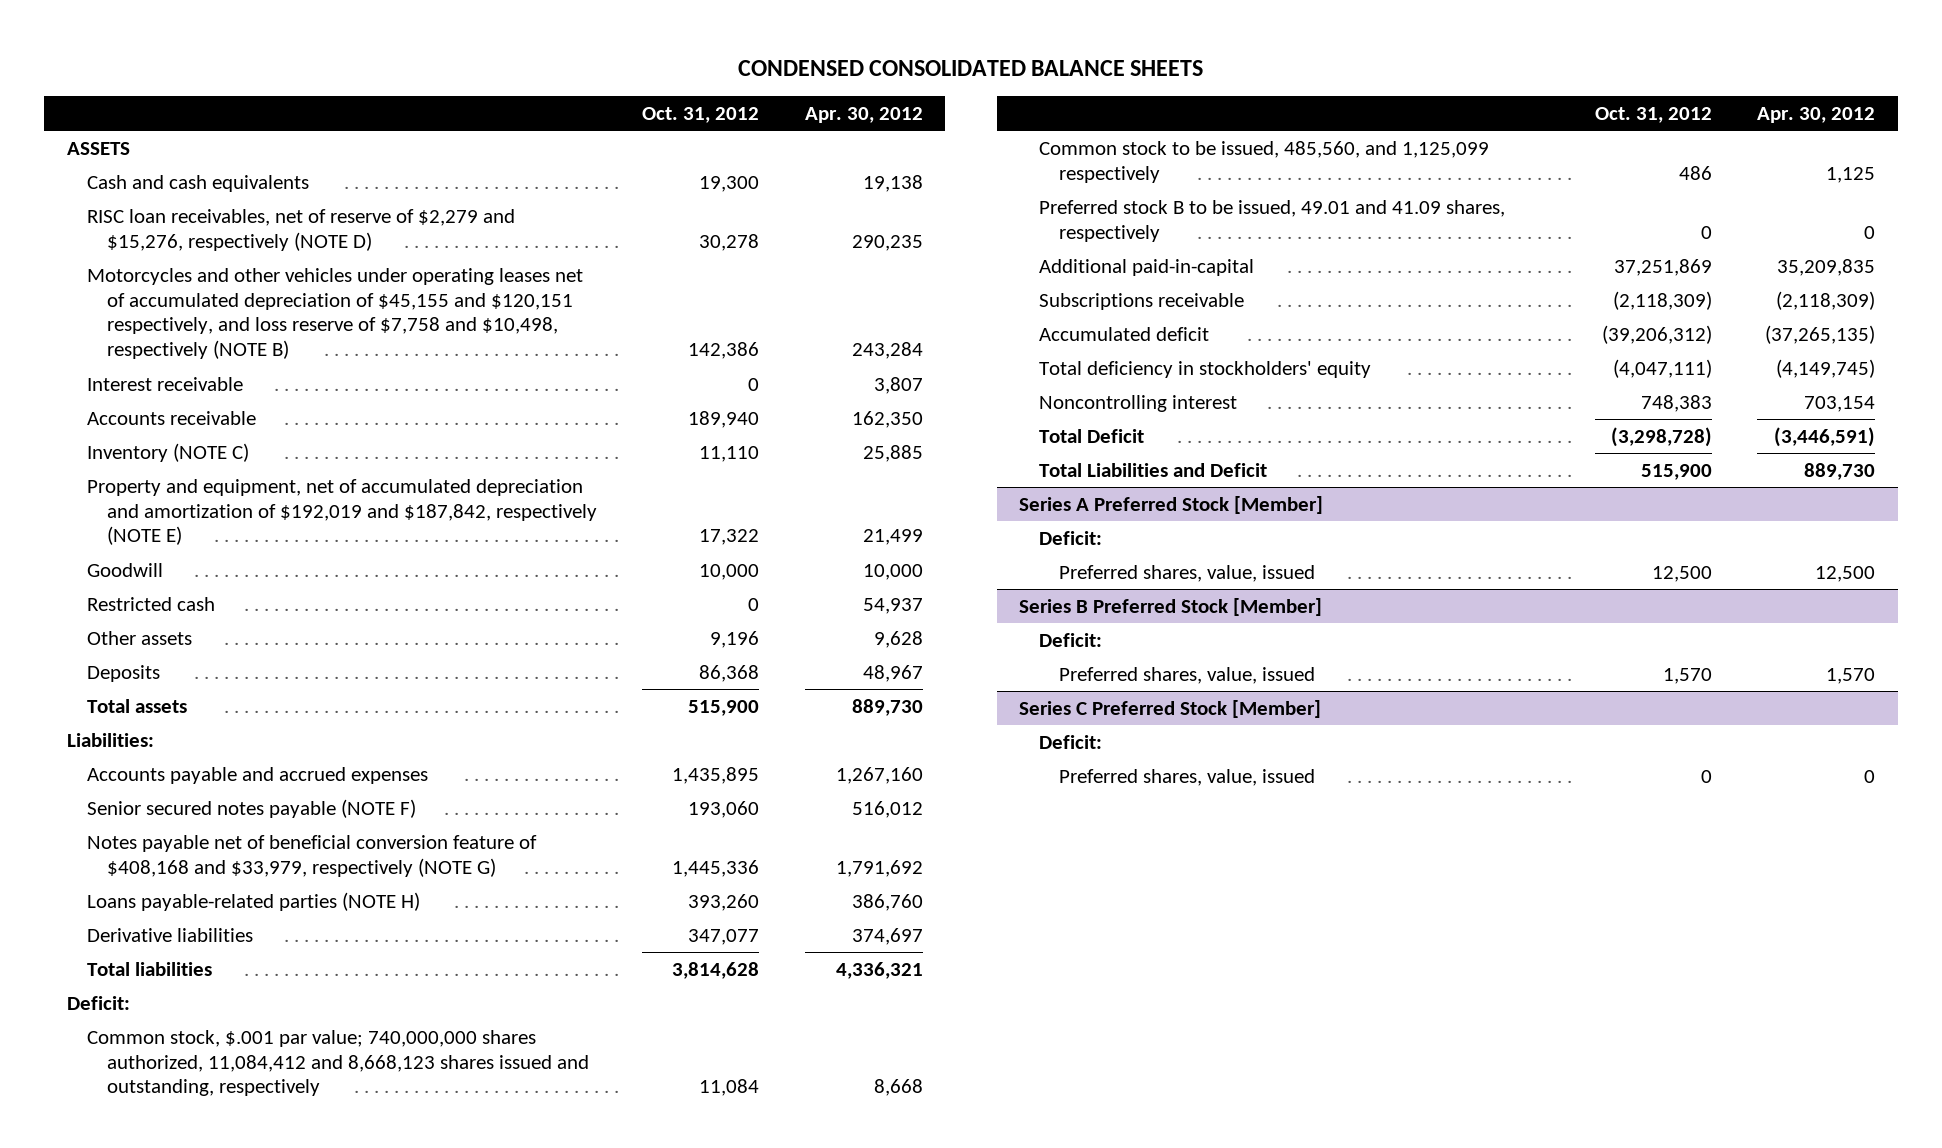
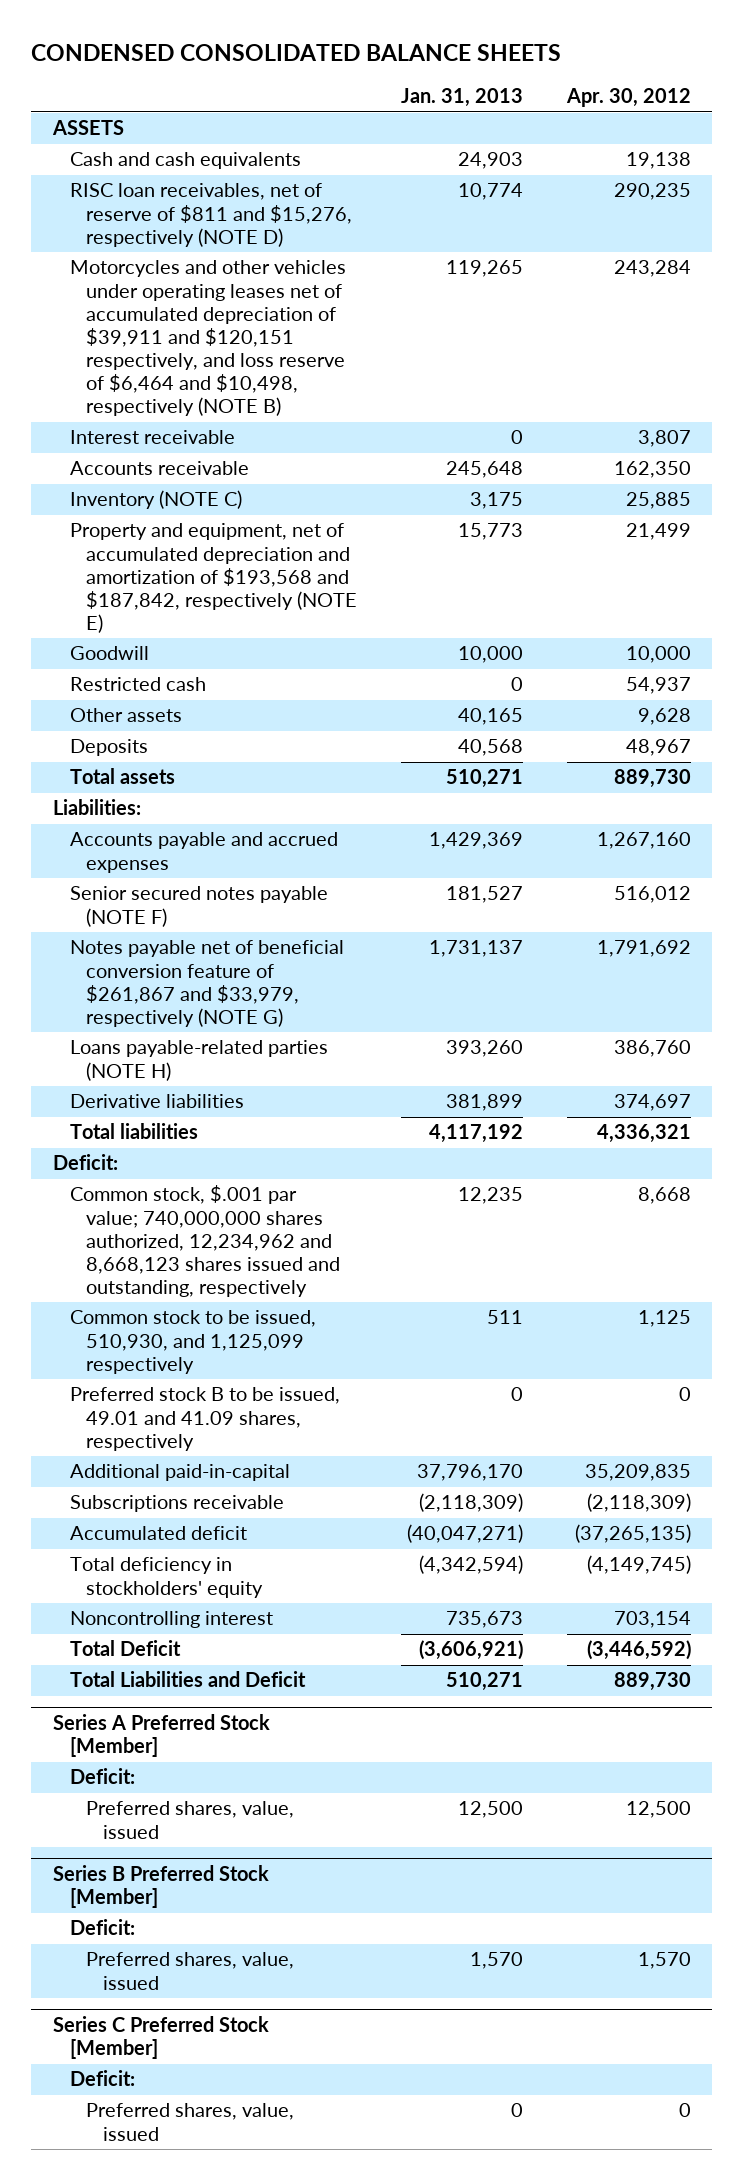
[642,106,760,123] Oct. 31, 2012 -> none
none -> [401,88,524,108] Jan. 31, 2013
[86,208,515,251] RISC loan receivables, net of reserve of $2,279 and $15,276, respectively (NOTE D) -> [69,183,353,247] RISC loan receivables, net of reserve of $811 and $15,276, respectively (NOTE D)
[86,267,583,360] Motorcycles and other vehicles under operating leases net of accumulated depreciation of $45,155 and $120,151 respectively, and loss reserve of $7,758 and $10,498, respectively (NOTE B) -> [69,260,346,417] Motorcycles and other vehicles under operating leases net of accumulated depreciation of $39,911 and $120,151 respectively, and loss reserve of $6,464 and $10,498, respectively (NOTE B)
[86,478,597,546] Property and equipment, net of accumulated depreciation and amortization of $192,019 and $187,842, respectively (NOTE E) -> [69,523,358,634] Property and equipment, net of accumulated depreciation and amortization of $193,568 and $187,842, respectively (NOTE E)
[86,834,537,877] Notes payable net of beneficial conversion feature of $408,168 and $33,979, respectively (NOTE G) -> [69,940,344,1027] Notes payable net of beneficial conversion feature of $261,867 and $33,979, respectively (NOTE G)
[86,1029,589,1097] Common stock, $.001 par value; 740,000,000 shares authorized, 11,084,412 and 8,668,123 shares issued and outstanding, respectively -> [69,1185,341,1298] Common stock, $.001 par value; 740,000,000 shares authorized, 12,234,962 and 8,668,123 shares issued and outstanding, respectively
[1039,140,1490,183] Common stock to be issued, 485,560, and 1,125,099 respectively -> [69,1310,316,1374] Common stock to be issued, 510,930, and 1,125,099 respectively
[1774,426,1876,447] (3,446,591) -> [586,1640,691,1661] (3,446,592)

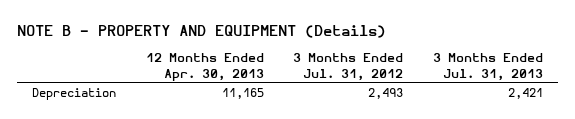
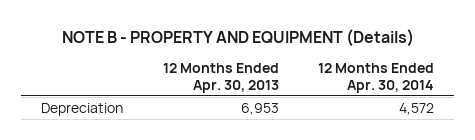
[293,53,404,81] 3 Months Ended Jul. 31, 2012 -> none
[432,53,543,81] 3 Months Ended Jul. 31, 2013 -> none
none -> [318,62,435,93] 12 Months Ended Apr. 30, 2014
[221,88,264,100] 11,165 -> [240,103,279,116] 6,953

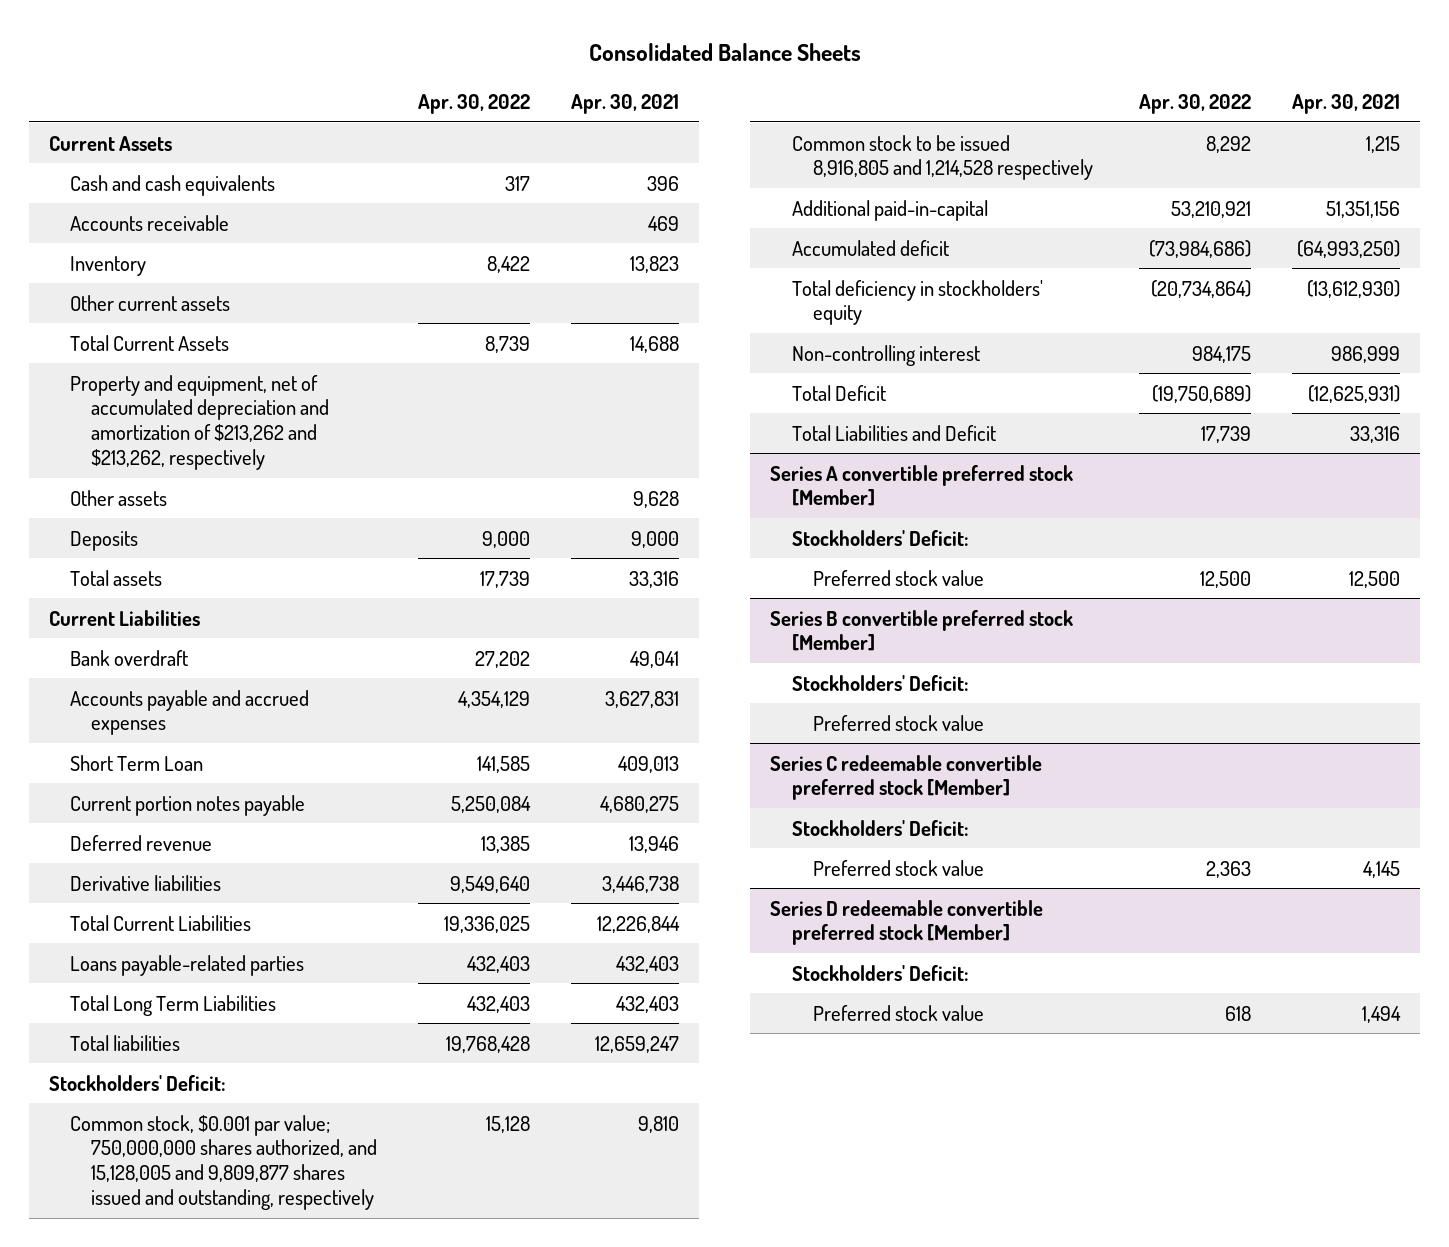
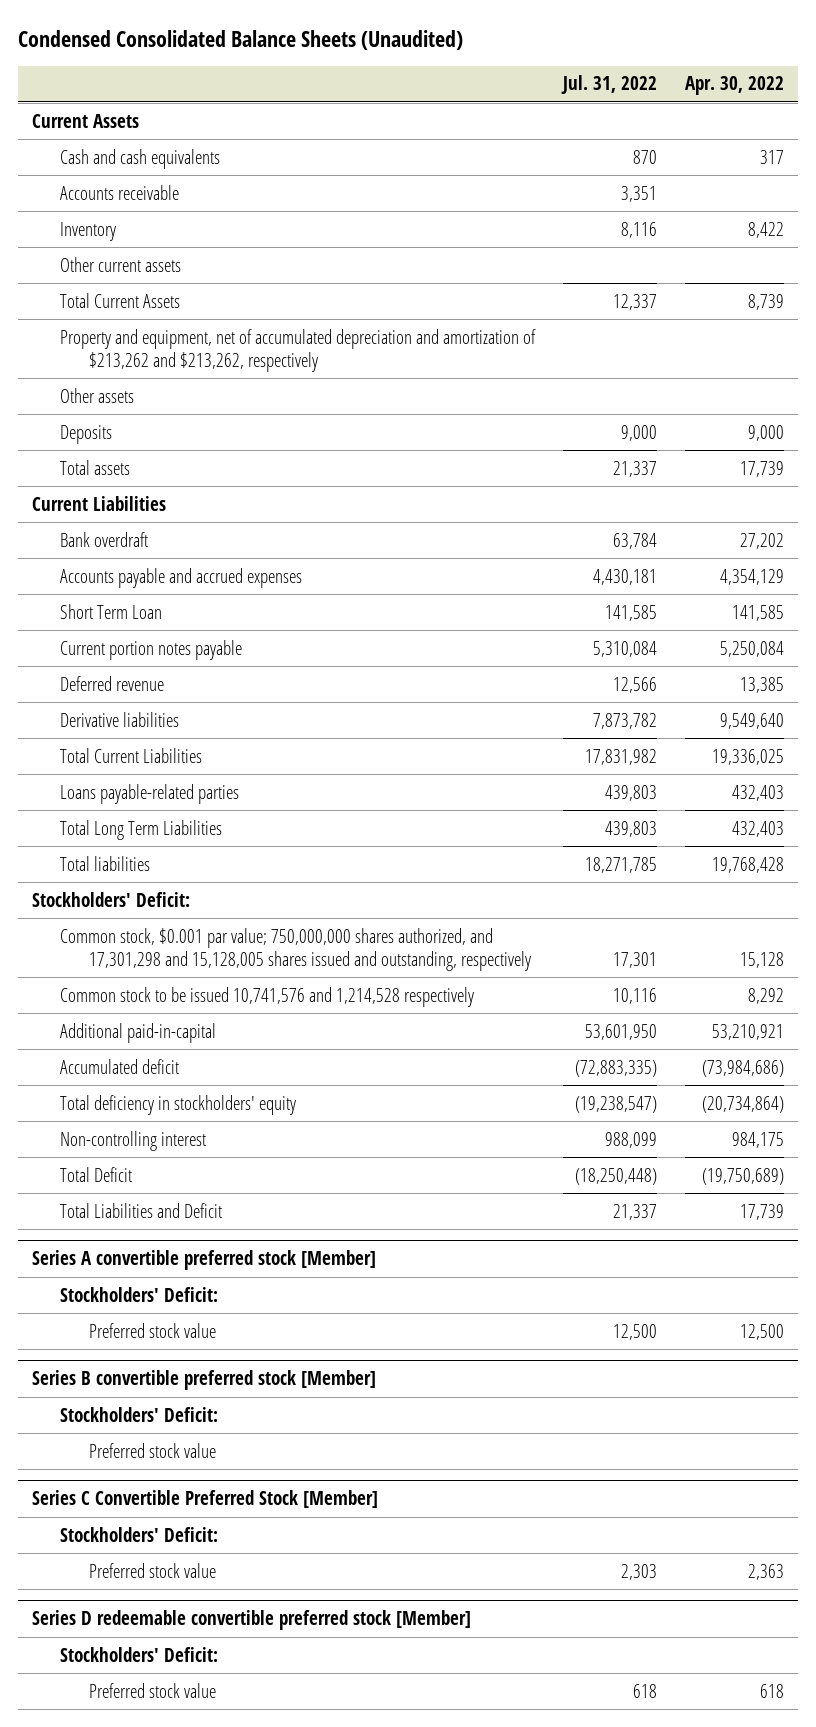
[588,42,861,61] Consolidated Balance Sheets -> [17,29,463,50] Condensed Consolidated Balance Sheets (Unaudited)
[570,93,679,114] Apr. 30, 2021 -> none
none -> [561,75,658,95] Jul. 31, 2022
[70,1114,378,1210] Common stock, $0.001 par value; 750,000,000 shares authorized, and 15,128,005 and 9,809,877 shares issued and outstanding, respectively -> [60,927,532,971] Common stock, $0.001 par value; 750,000,000 shares authorized, and 17,301,298 and 15,128,005 shares issued and outstanding, respectively
[791,134,1093,181] Common stock to be issued 8,916,805 and 1,214,528 respectively -> [60,986,475,1007] Common stock to be issued 10,741,576 and 1,214,528 respectively
[770,754,1043,801] Series C redeemable convertible preferred stock [Member] -> [31,1490,378,1509] Series C Convertible Preferred Stock [Member]

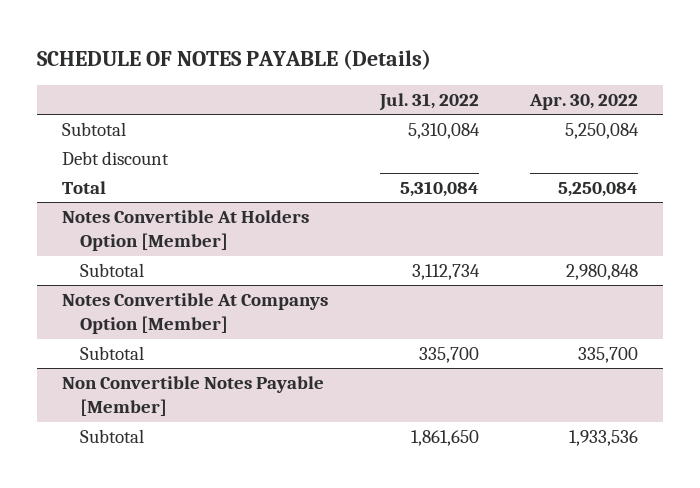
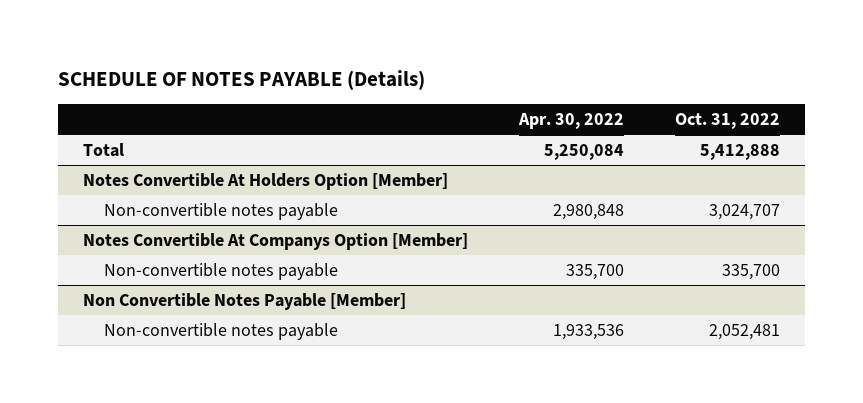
[378,92,479,111] Jul. 31, 2022 -> none
none -> [674,113,780,130] Oct. 31, 2022
[62,122,127,137] Subtotal -> none
[62,151,170,166] Debt discount -> none
[80,263,145,278] Subtotal -> [103,203,338,221] Non-convertible notes payable
[80,346,145,361] Subtotal -> [103,263,338,281] Non-convertible notes payable
[80,429,145,444] Subtotal -> [103,323,338,341] Non-convertible notes payable

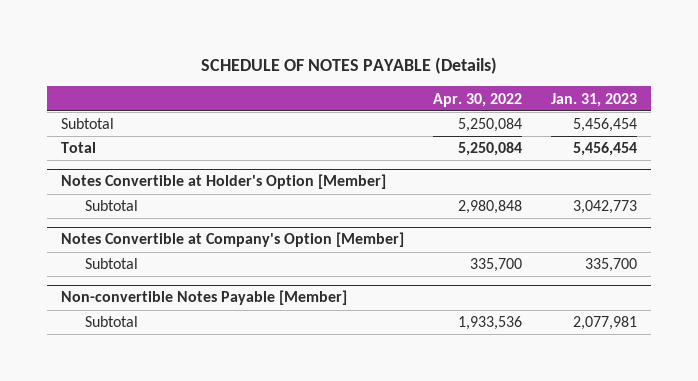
[674,113,780,130] Oct. 31, 2022 -> none
none -> [550,92,637,107] Jan. 31, 2023
none -> [61,118,115,130] Subtotal
[83,173,449,191] Notes Convertible At Holders Option [Member] -> [61,174,387,190] Notes Convertible at Holder's Option [Member]
[103,203,338,221] Non-convertible notes payable -> [84,200,138,212] Subtotal
[83,233,469,251] Notes Convertible At Companys Option [Member] -> [61,232,405,248] Notes Convertible at Company's Option [Member]
[103,263,338,281] Non-convertible notes payable -> [84,258,138,270] Subtotal
[83,293,407,311] Non Convertible Notes Payable [Member] -> [61,290,348,306] Non-convertible Notes Payable [Member]
[103,323,338,341] Non-convertible notes payable -> [84,316,138,328] Subtotal

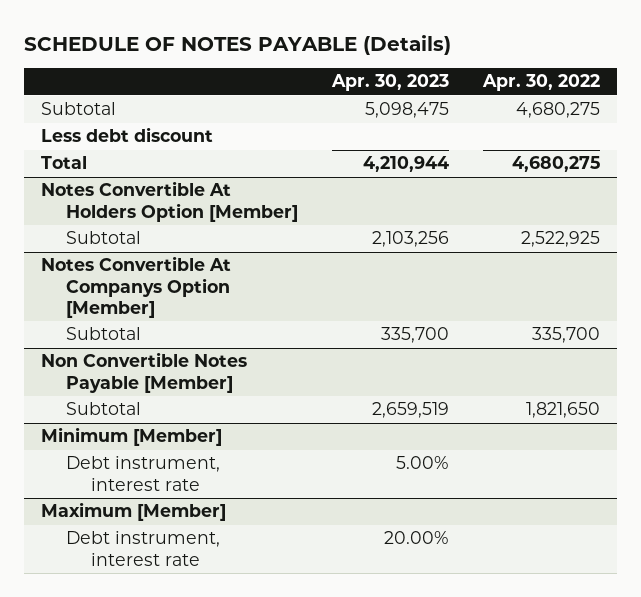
[550,92,637,107] Jan. 31, 2023 -> none
none -> [331,74,450,92] Apr. 30, 2023
[458,118,523,133] 5,250,084 -> [516,102,601,119] 4,680,275
none -> [40,127,213,143] Less debt discount
[458,142,523,157] 5,250,084 -> [512,156,601,173] 4,680,275
[61,174,387,190] Notes Convertible at Holder's Option [Member] -> [40,181,299,222] Notes Convertible At Holders Option [Member]
[458,200,523,215] 2,980,848 -> [521,231,601,248] 2,522,925
[61,232,405,248] Notes Convertible at Company's Option [Member] -> [40,256,231,318] Notes Convertible At Companys Option [Member]
[61,290,348,306] Non-convertible Notes Payable [Member] -> [40,352,247,393] Non Convertible Notes Payable [Member]
[458,316,523,331] 1,933,536 -> [526,402,601,419] 1,821,650
none -> [40,427,222,447] Minimum [Member]
none -> [66,456,221,491] Debt instrument, interest rate
none -> [40,502,226,522] Maximum [Member]
none -> [66,531,221,566] Debt instrument, interest rate

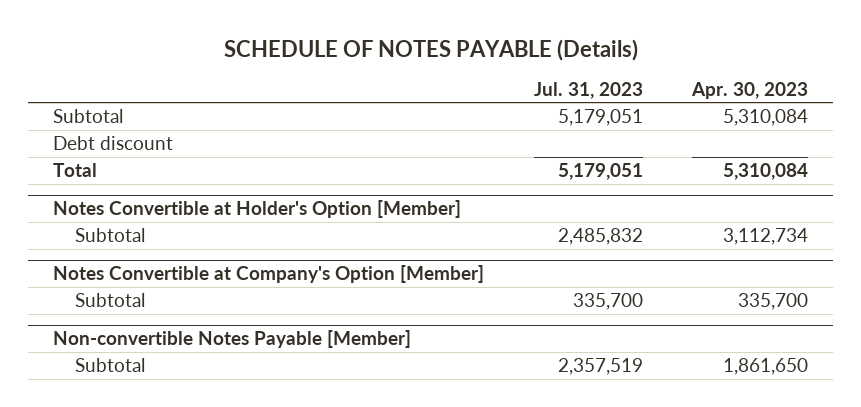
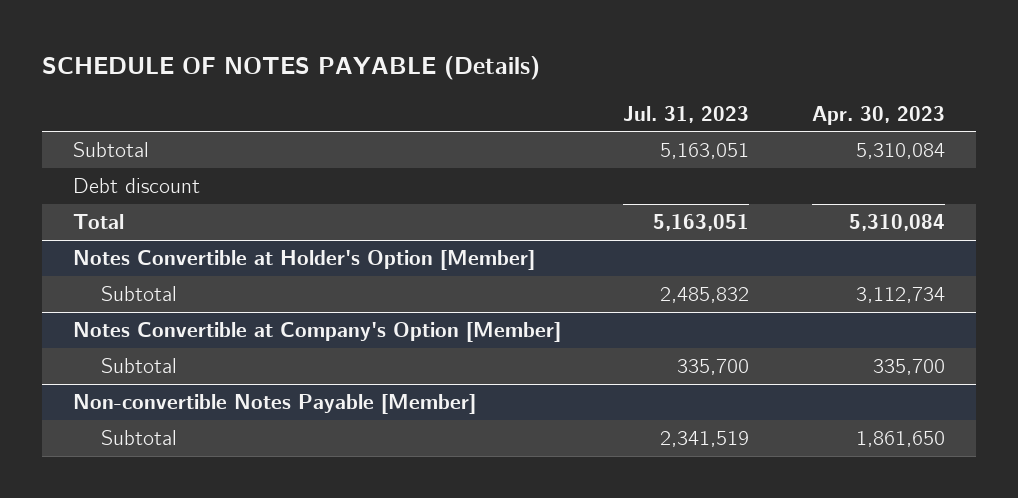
[557,109,643,127] 5,179,051 -> [660,143,750,160] 5,163,051
[557,163,643,181] 5,179,051 -> [653,214,750,232] 5,163,051
[557,358,643,376] 2,357,519 -> [660,431,750,448] 2,341,519

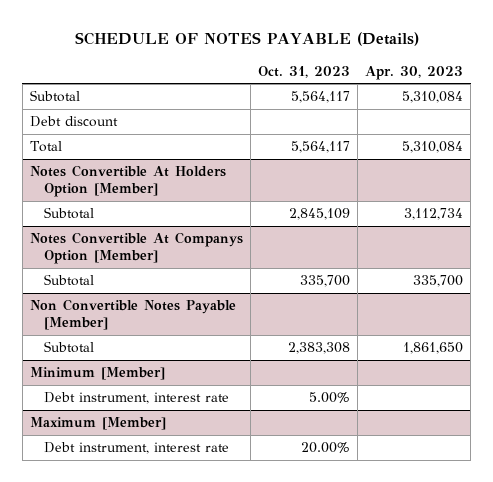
[623,105,750,123] Jul. 31, 2023 -> none
none -> [258,65,351,78] Oct. 31, 2023
[72,250,535,271] Notes Convertible at Holder's Option [Member] -> [30,165,227,197] Notes Convertible At Holders Option [Member]
[72,322,561,343] Notes Convertible at Company's Option [Member] -> [30,232,244,264] Notes Convertible At Companys Option [Member]
[72,394,476,415] Non-convertible Notes Payable [Member] -> [30,299,237,330] Non Convertible Notes Payable [Member]
none -> [30,367,166,381] Minimum [Member]
none -> [44,392,230,405] Debt instrument, interest rate
none -> [30,417,167,431] Maximum [Member]
none -> [44,442,230,455] Debt instrument, interest rate

